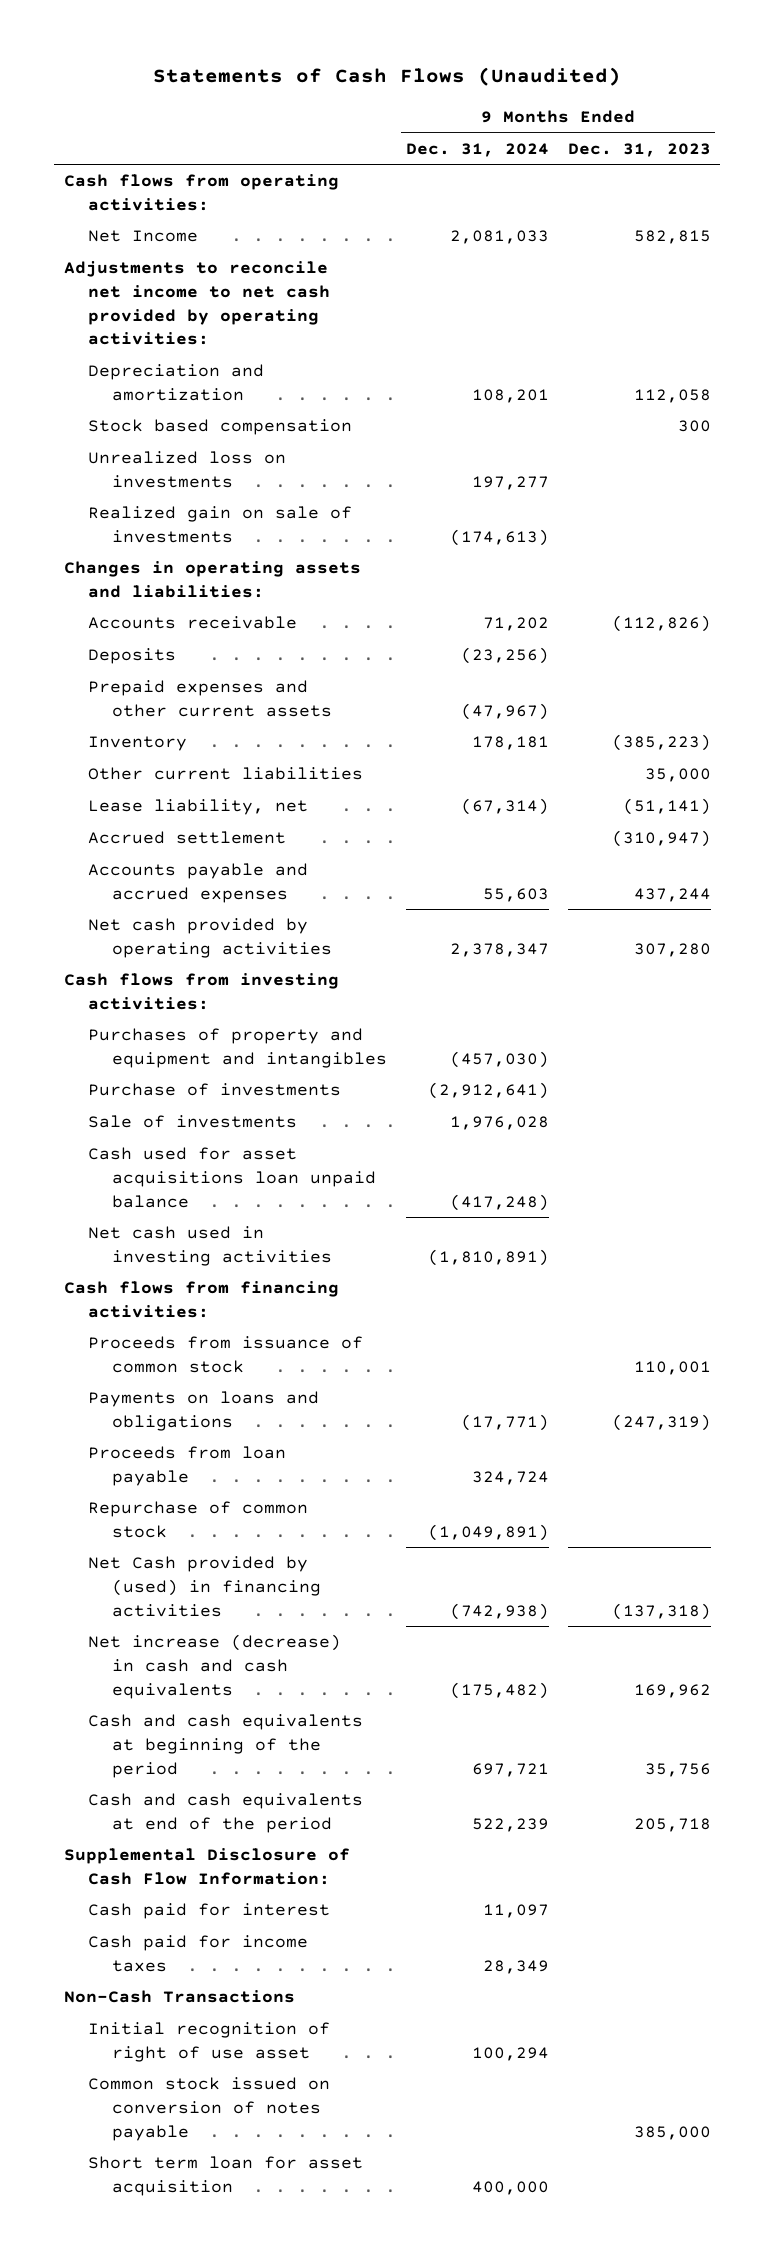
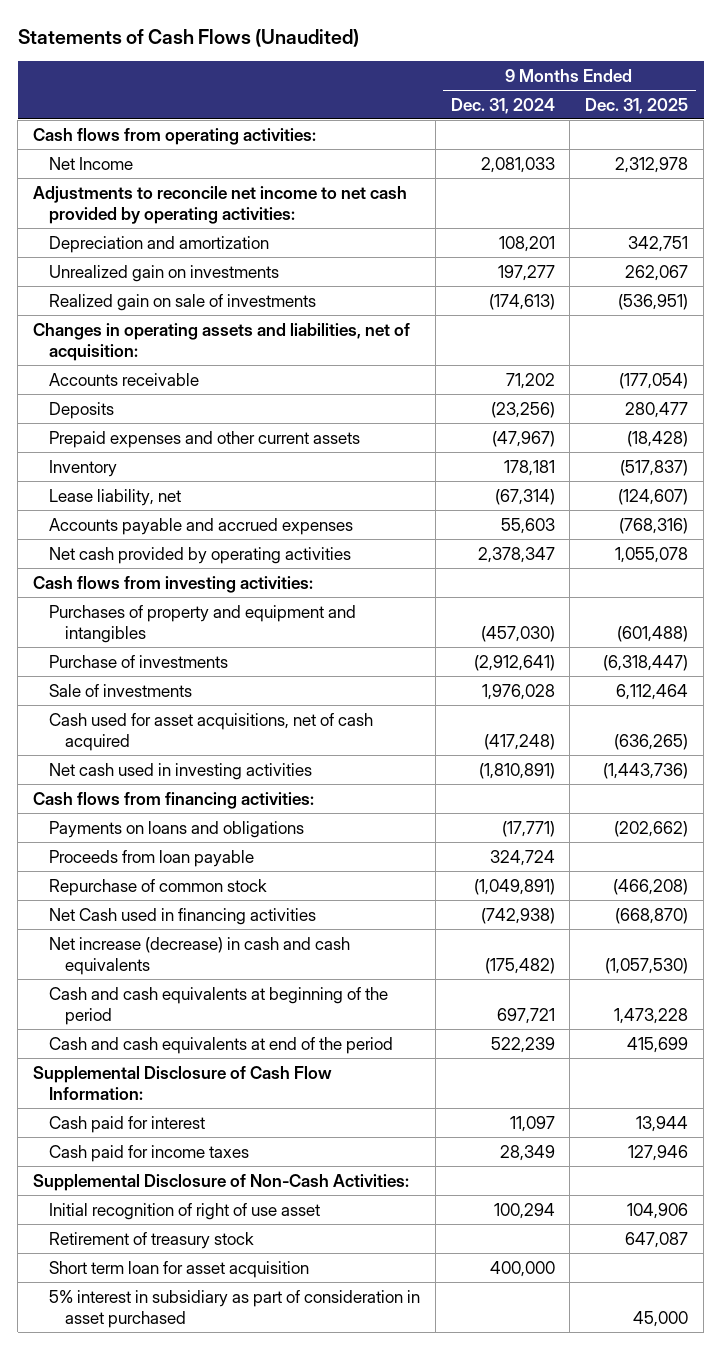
[567,142,711,157] Dec. 31, 2023 -> none
none -> [585,97,689,114] Dec. 31, 2025
[87,419,352,436] Stock based compensation -> none
[87,451,286,488] Unrealized loss on investments -> [49,264,280,282] Unrealized gain on investments
[63,561,361,598] Changes in operating assets and liabilities: -> [32,322,410,362] Changes in operating assets and liabilities, net of acquisition:
[87,767,363,781] Other current liabilities -> none
[87,831,286,845] Accrued settlement -> none
[87,1147,376,1208] Cash used for asset acquisitions loan unpaid balance -> [49,712,374,752] Cash used for asset acquisitions, net of cash acquired
[87,1336,363,1373] Proceeds from issuance of common stock -> none
[87,1556,321,1617] Net Cash provided by (used) in financing activities -> [49,907,317,925] Net Cash used in financing activities
[63,1990,295,2004] Non-Cash Transactions -> [32,1173,409,1191] Supplemental Disclosure of Non-Cash Activities:
[87,2077,330,2141] Common stock issued on conversion of notes payable -> none
none -> [49,1231,255,1249] Retirement of treasury stock
none -> [49,1289,421,1329] 5% interest in subsidiary as part of consideration in asset purchased

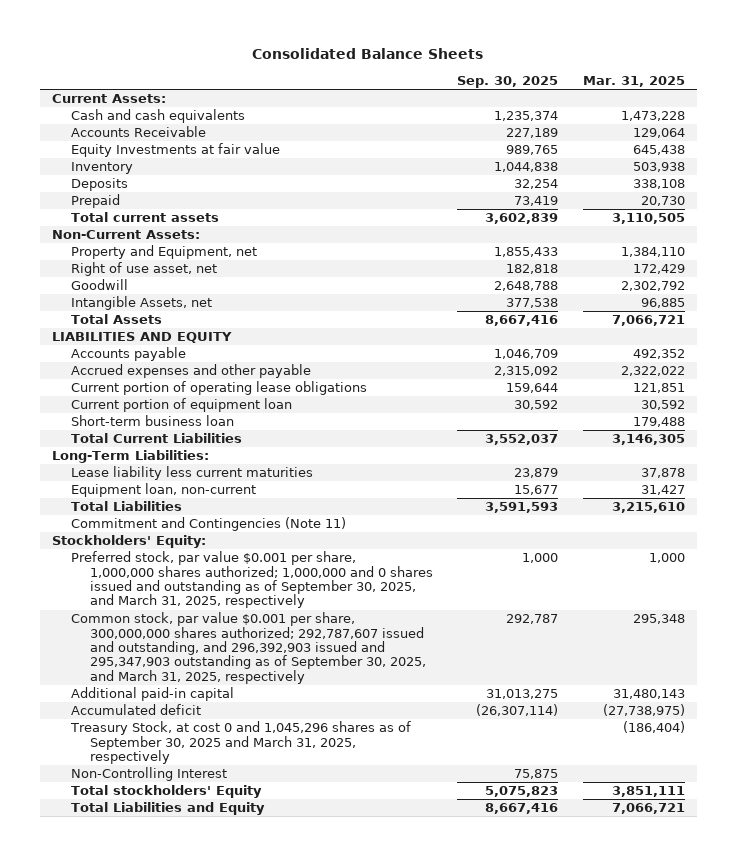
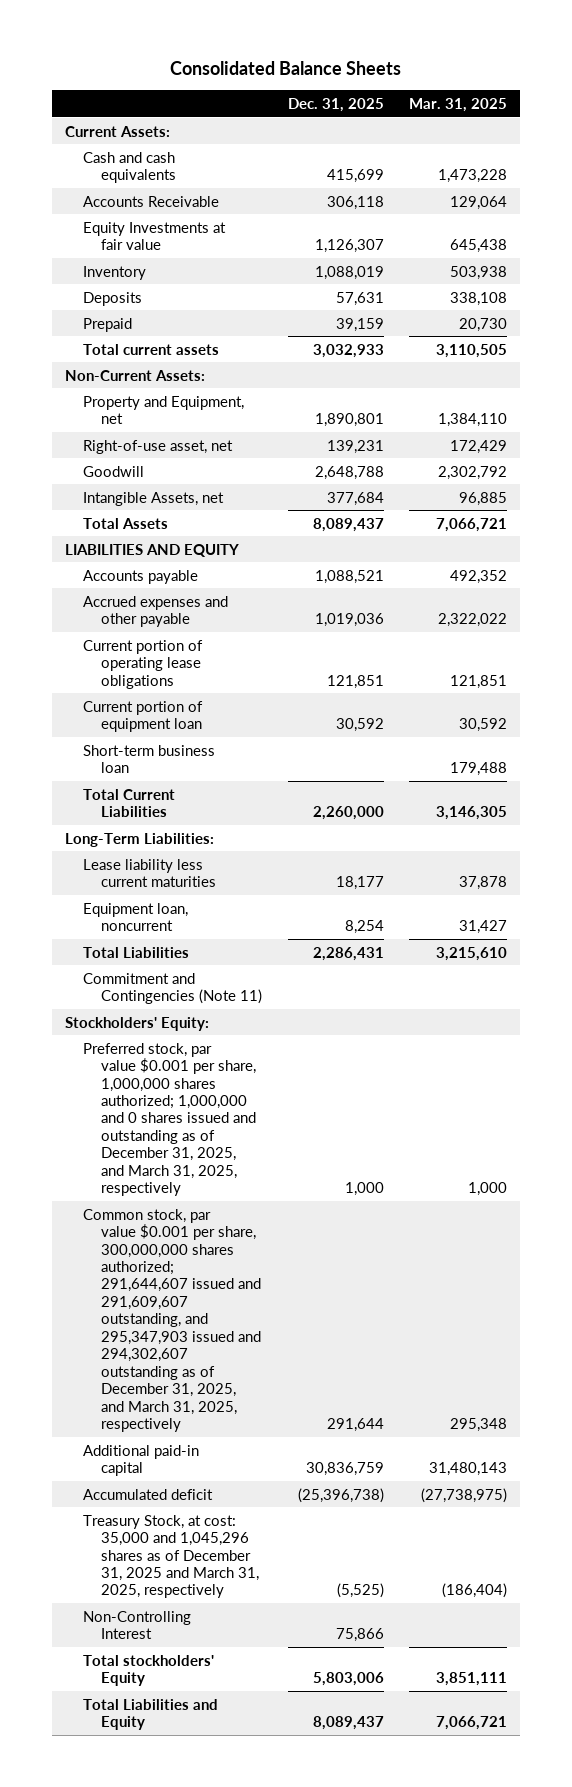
[457,75,559,88] Sep. 30, 2025 -> none
none -> [287,97,384,112] Dec. 31, 2025
[71,262,218,277] Right of use asset, net -> [82,439,233,454] Right-of-use asset, net
[71,483,257,498] Equipment loan, non-current -> [82,902,188,932] Equipment loan, noncurrent
[71,551,433,609] Preferred stock, par value $0.001 per share, 1,000,000 shares authorized; 1,000,000 and 0 shares issued and outstanding as of September 30, 2025, and March 31, 2025, respectively -> [82,1042,257,1197] Preferred stock, par value $0.001 per share, 1,000,000 shares authorized; 1,000,000 and 0 shares issued and outstanding as of December 31, 2025, and March 31, 2025, respectively
[71,612,426,684] Common stock, par value $0.001 per share, 300,000,000 shares authorized; 292,787,607 issued and outstanding, and 296,392,903 issued and 295,347,903 outstanding as of September 30, 2025, and March 31, 2025, respectively -> [82,1208,262,1432] Common stock, par value $0.001 per share, 300,000,000 shares authorized; 291,644,607 issued and 291,609,607 outstanding, and 295,347,903 issued and 294,302,607 outstanding as of December 31, 2025, and March 31, 2025, respectively
[70,721,412,765] Treasury Stock, at cost 0 and 1,045,296 shares as of September 30, 2025 and March 31, 2025, respectively -> [82,1514,260,1599] Treasury Stock, at cost: 35,000 and 1,045,296 shares as of December 31, 2025 and March 31, 2025, respectively

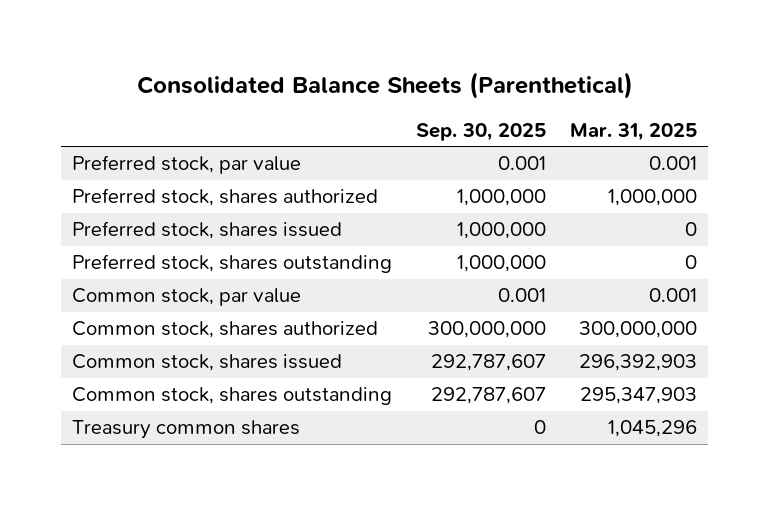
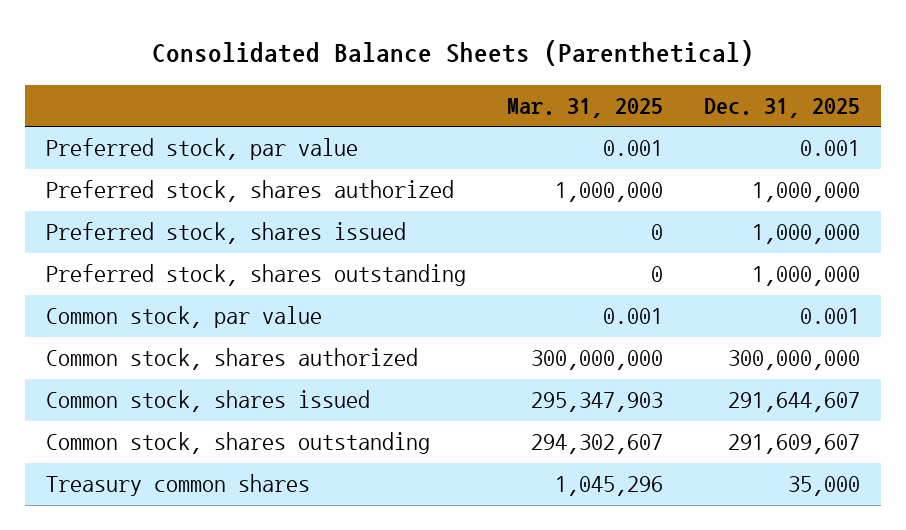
[416,123,547,142] Sep. 30, 2025 -> none
none -> [704,97,861,118] Dec. 31, 2025
[578,354,697,372] 296,392,903 -> [530,392,663,413] 295,347,903
[579,387,697,405] 295,347,903 -> [530,434,663,455] 294,302,607

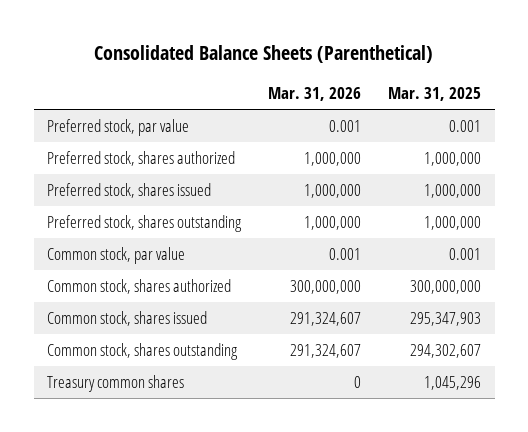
[704,97,861,118] Dec. 31, 2025 -> none
none -> [268,87,362,102] Mar. 31, 2026
[650,224,663,241] 0 -> [424,183,482,198] 1,000,000
[650,266,663,283] 0 -> [424,215,482,230] 1,000,000

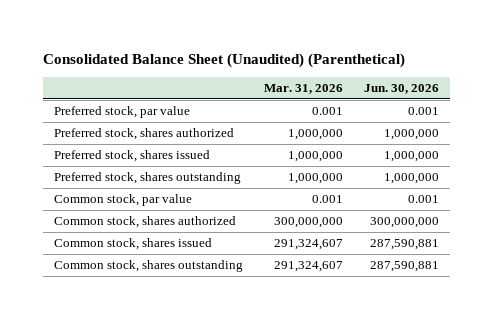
[94,45,434,64] Consolidated Balance Sheets (Parenthetical) -> [43,52,406,68] Consolidated Balance Sheet (Unaudited) (Parenthetical)
[388,87,482,102] Mar. 31, 2025 -> none
none -> [364,84,440,95] Jun. 30, 2026
[47,374,185,392] Treasury common shares -> none

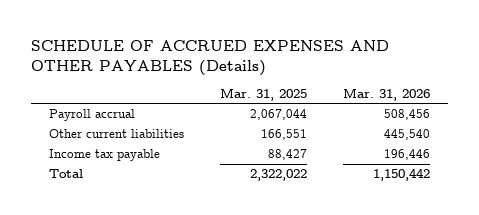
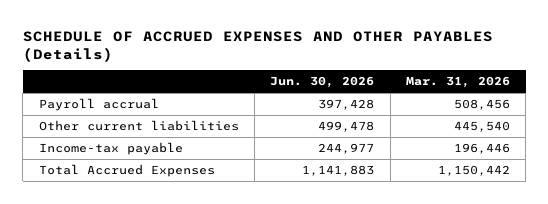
[219,88,307,102] Mar. 31, 2025 -> none
none -> [270,76,375,89] Jun. 30, 2026
[48,149,160,162] Income tax payable -> [38,142,183,156] Income-tax payable
[48,169,83,179] Total -> [38,164,215,178] Total Accrued Expenses

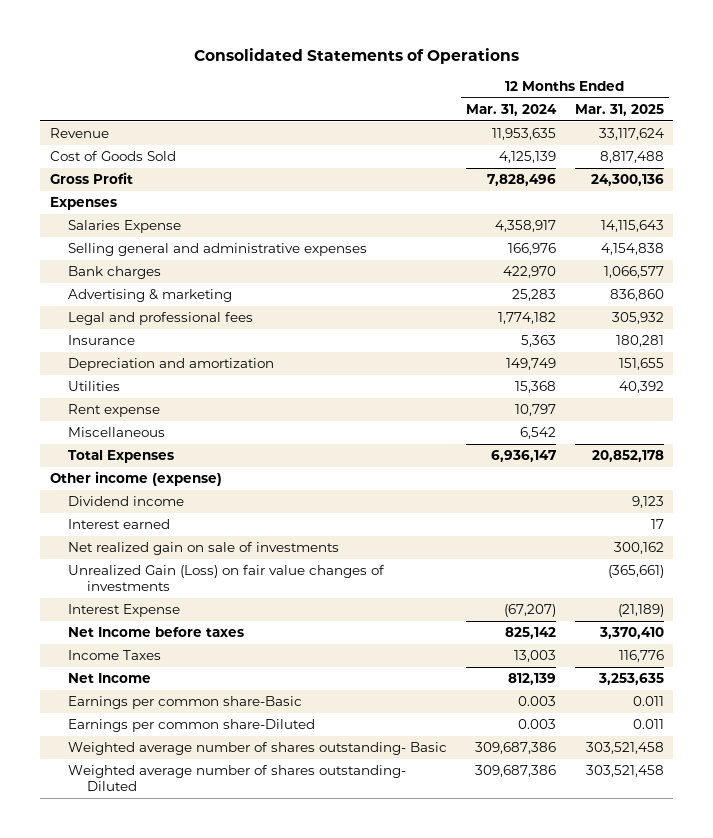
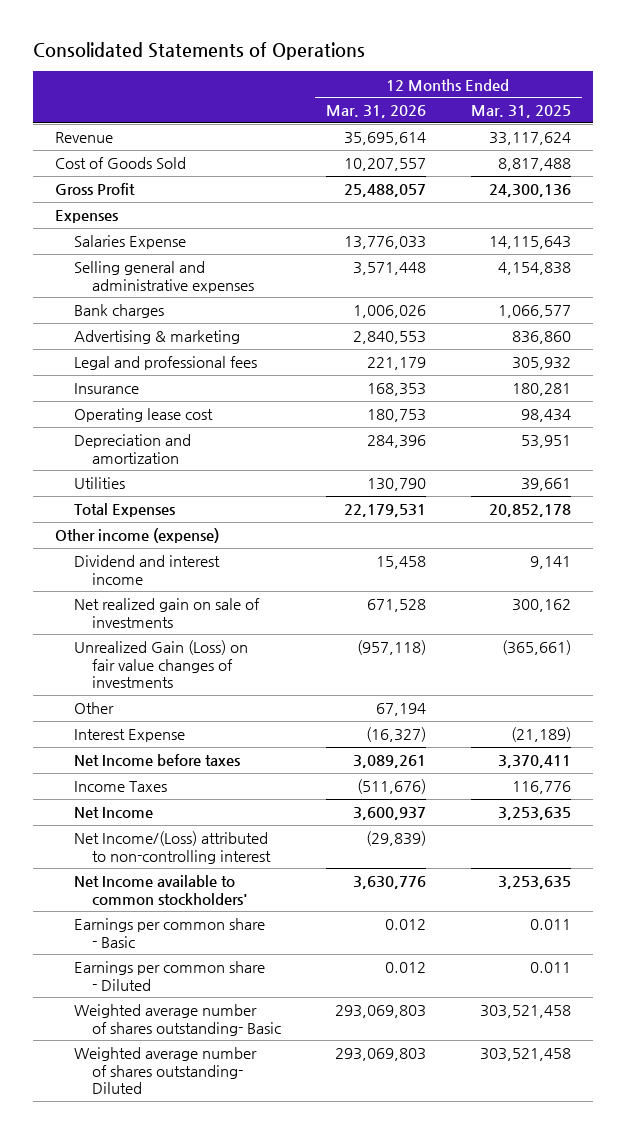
[465,104,557,117] Mar. 31, 2024 -> none
none -> [326,105,427,119] Mar. 31, 2026
[68,404,161,418] Rent expense -> none
[68,427,166,438] Miscellaneous -> none
none -> [73,408,213,423] Operating lease cost
[618,358,664,371] 151,655 -> [520,435,571,449] 53,951
[618,381,664,394] 40,392 -> [520,478,571,492] 39,661
[68,519,171,530] Interest earned -> none
[68,496,185,507] Dividend income -> [73,555,220,585] Dividend and interest income
[631,496,664,509] 9,123 -> [529,556,571,570] 9,141
none -> [73,702,114,715] Other
[598,627,664,640] 3,370,410 -> [497,755,571,769] 3,370,411
none -> [73,831,272,864] Net Income/(Loss) attributed to non-controlling interest
none -> [73,875,249,905] Net Income available to common stockholders'
[68,696,303,710] Earnings per common share-Basic -> [73,918,265,948] Earnings per common share - Basic
[68,719,316,733] Earnings per common share-Diluted -> [73,961,265,991] Earnings per common share - Diluted

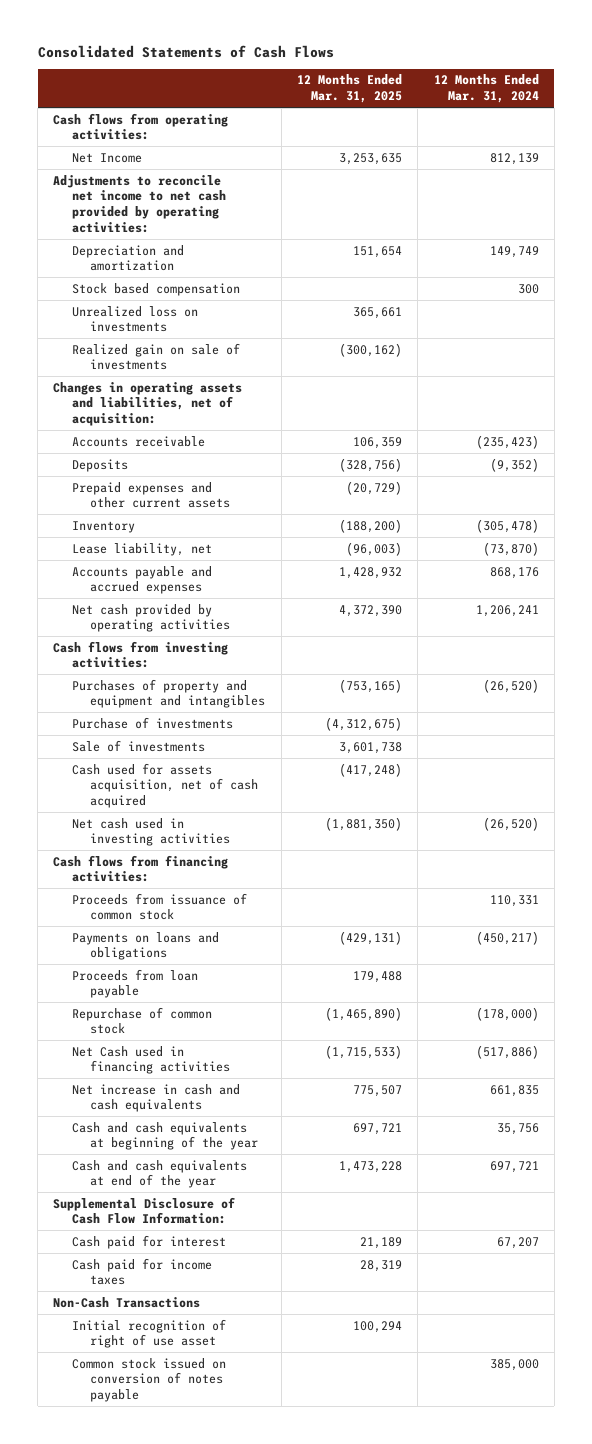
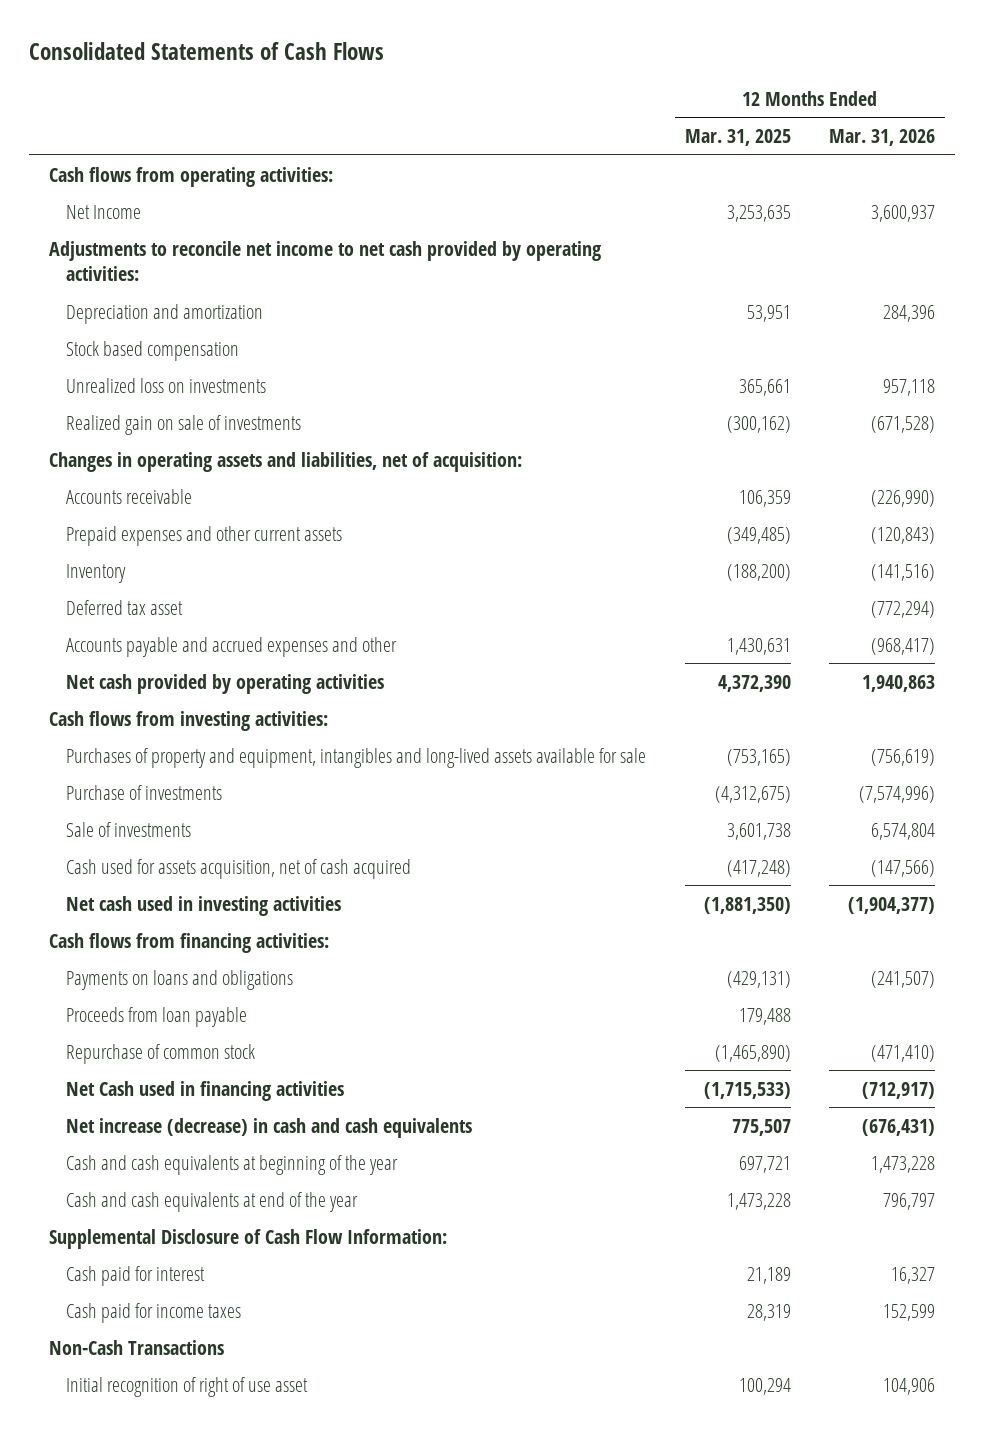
[433,74,539,104] 12 Months Ended Mar. 31, 2024 -> none
none -> [829,129,936,147] Mar. 31, 2026
[352,245,402,258] 151,654 -> [746,304,791,322] 53,951
[71,458,128,472] Deposits -> none
[345,480,402,495] (20,729) -> [726,526,791,544] (349,485)
[71,542,212,556] Lease liability, net -> none
none -> [65,599,183,615] Deferred tax asset
[71,565,212,595] Accounts payable and accrued expenses -> [65,636,397,657] Accounts payable and accrued expenses and other
[338,566,402,579] 1,428,932 -> [726,637,791,655] 1,430,631
[71,678,266,709] Purchases of property and equipment and intangibles -> [65,747,646,768] Purchases of property and equipment, intangibles and long-lived assets available for sale
[71,892,247,921] Proceeds from issuance of common stock -> none
[71,1083,240,1113] Net increase in cash and cash equivalents -> [65,1117,472,1138] Net increase (decrease) in cash and cash equivalents
[71,1357,226,1403] Common stock issued on conversion of notes payable -> none

